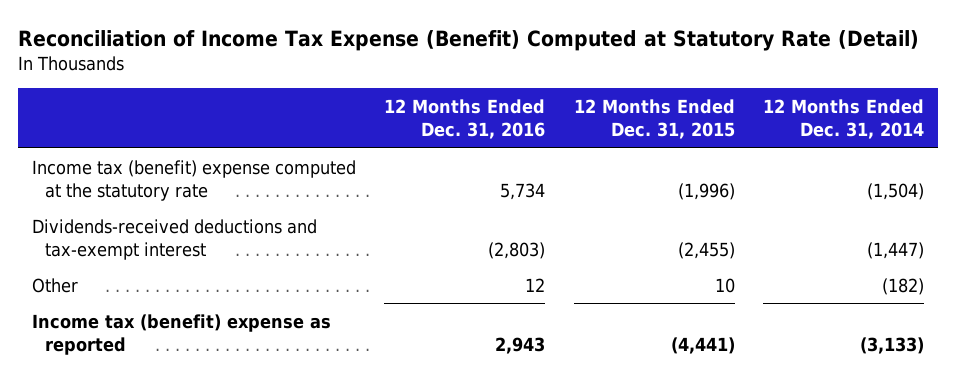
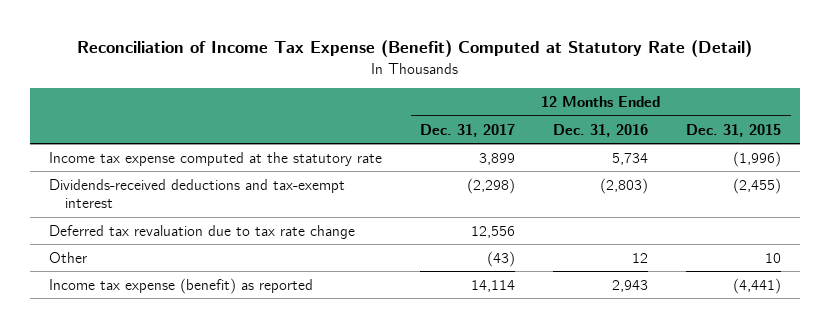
[763,99,925,140] 12 Months Ended Dec. 31, 2014 -> none
none -> [420,123,516,137] Dec. 31, 2017
[31,159,356,201] Income tax (benefit) expense computed at the statutory rate -> [49,151,383,166] Income tax expense computed at the statutory rate
none -> [49,224,356,239] Deferred tax revaluation due to tax rate change
[31,313,331,355] Income tax (benefit) expense as reported -> [49,277,314,294] Income tax expense (benefit) as reported

